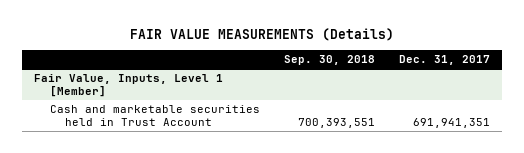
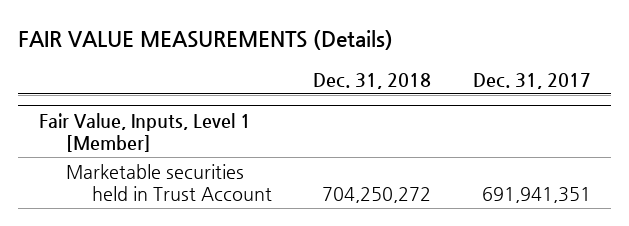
[283,55,375,66] Sep. 30, 2018 -> none
none -> [313,72,432,89] Dec. 31, 2018
[49,105,260,127] Cash and marketable securities held in Trust Account -> [65,164,273,201] Marketable securities held in Trust Account

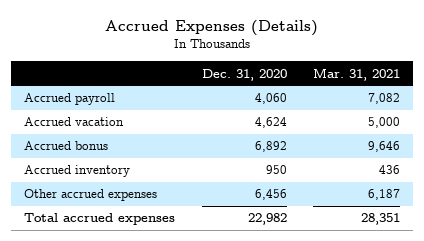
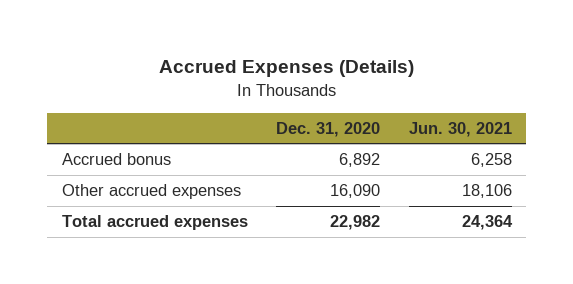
[313,67,401,81] Mar. 31, 2021 -> none
none -> [408,121,512,137] Jun. 30, 2021
[23,93,115,106] Accrued payroll -> none
[23,117,124,127] Accrued vacation -> none
[23,165,130,178] Accrued inventory -> none
[254,189,287,201] 6,456 -> [330,184,381,199] 16,090

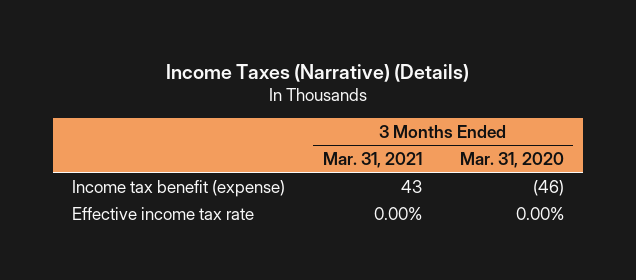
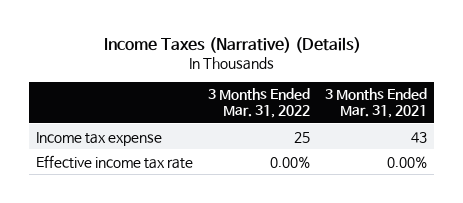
[459,151,564,168] Mar. 31, 2020 -> none
none -> [208,88,311,119] 3 Months Ended Mar. 31, 2022
[71,179,285,197] Income tax benefit (expense) -> [36,131,163,146] Income tax expense

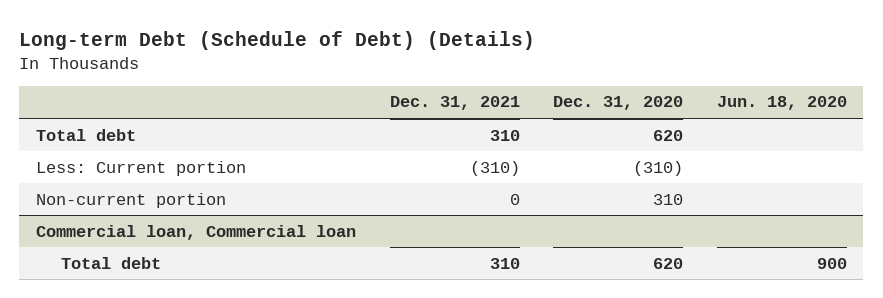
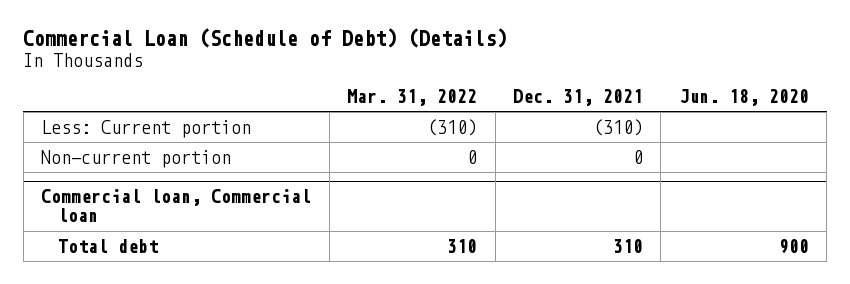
[19,30,536,50] Long-term Debt (Schedule of Debt) (Details) -> [23,28,508,49] Commercial Loan (Schedule of Debt) (Details)
[553,96,684,111] Dec. 31, 2020 -> none
none -> [347,89,478,107] Mar. 31, 2022
[36,128,137,141] Total debt -> none

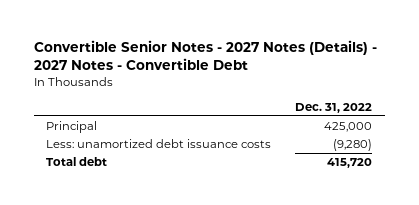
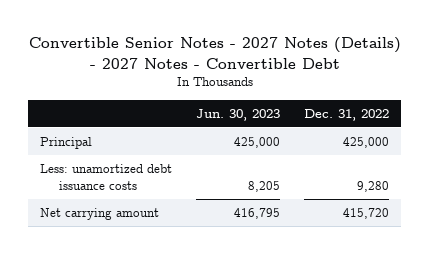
none -> [196,108,281,121] Jun. 30, 2023
[333,139,373,152] (9,280) -> [357,180,390,192] 9,280
[46,157,108,167] Total debt -> [39,208,159,221] Net carrying amount

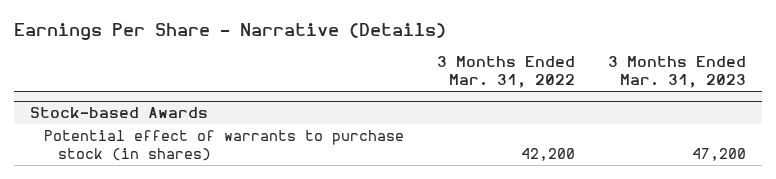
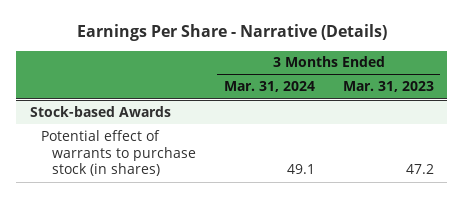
[436,56,575,89] 3 Months Ended Mar. 31, 2022 -> none
none -> [223,81,315,93] Mar. 31, 2024
[691,147,746,161] 47,200 -> [405,164,434,175] 47.2

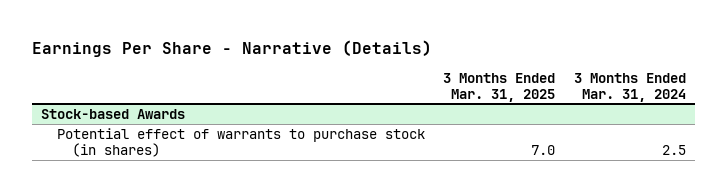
[342,81,434,93] Mar. 31, 2023 -> none
none -> [443,72,556,102] 3 Months Ended Mar. 31, 2025
[286,164,315,175] 49.1 -> [662,145,687,156] 2.5

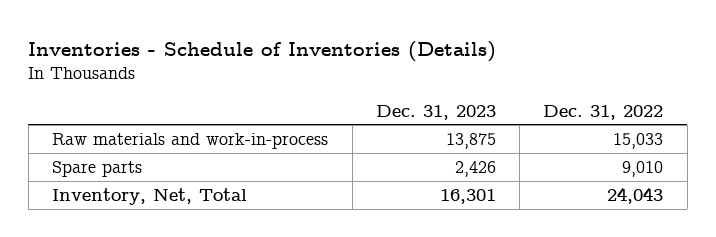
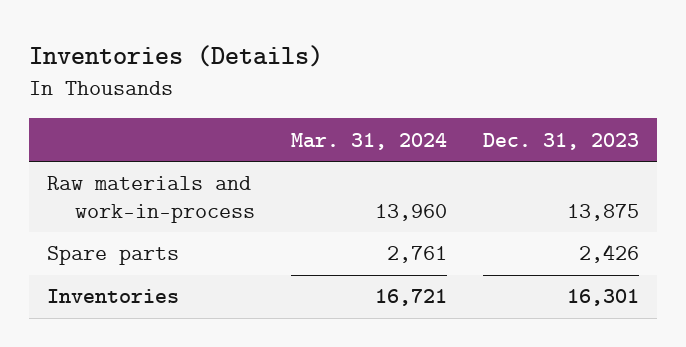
[28,40,497,62] Inventories - Schedule of Inventories (Details) -> [28,45,323,68] Inventories (Details)
[543,104,664,120] Dec. 31, 2022 -> none
none -> [291,132,448,150] Mar. 31, 2024
[52,187,248,205] Inventory, Net, Total -> [46,289,179,304] Inventories

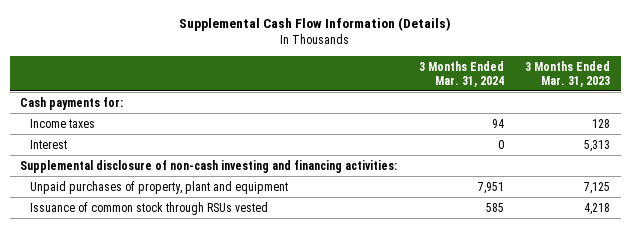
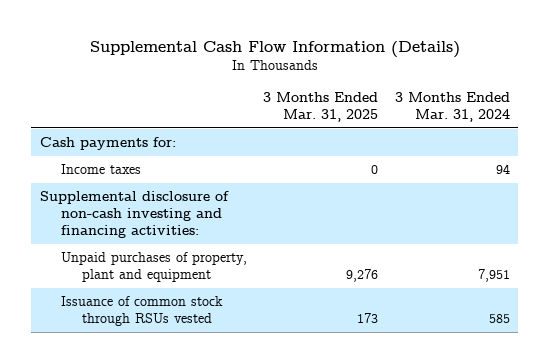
[525,60,611,87] 3 Months Ended Mar. 31, 2023 -> none
none -> [263,91,379,122] 3 Months Ended Mar. 31, 2025
[30,139,68,149] Interest -> none

